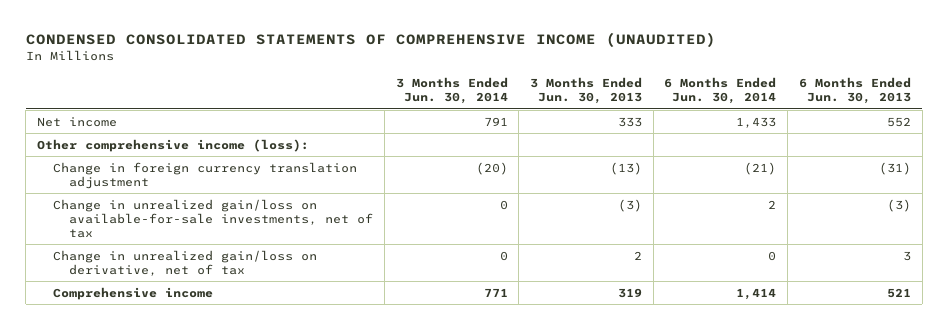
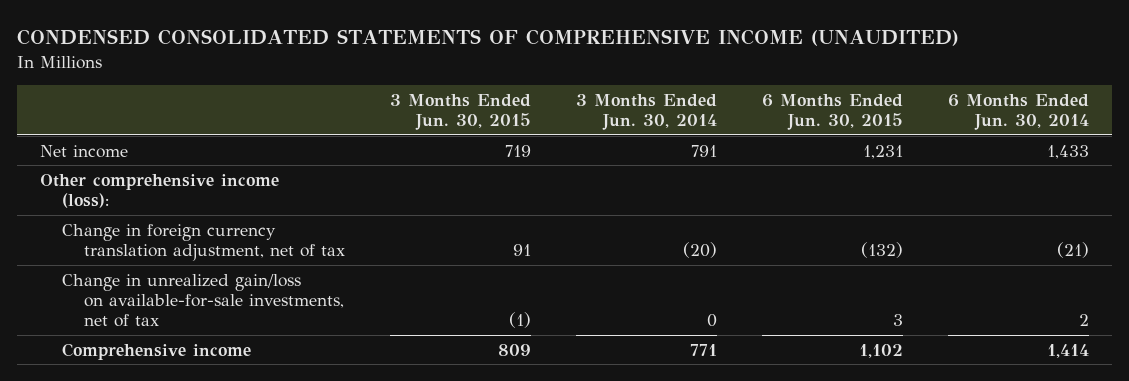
[529,77,642,105] 3 Months Ended Jun. 30, 2013 -> none
[798,77,911,105] 6 Months Ended Jun. 30, 2013 -> none
none -> [389,94,531,131] 3 Months Ended Jun. 30, 2015
none -> [761,94,903,131] 6 Months Ended Jun. 30, 2015
[53,161,358,189] Change in foreign currency translation adjustment -> [61,223,345,261] Change in foreign currency translation adjustment, net of tax
[53,249,318,276] Change in unrealized gain/loss on derivative, net of tax -> none

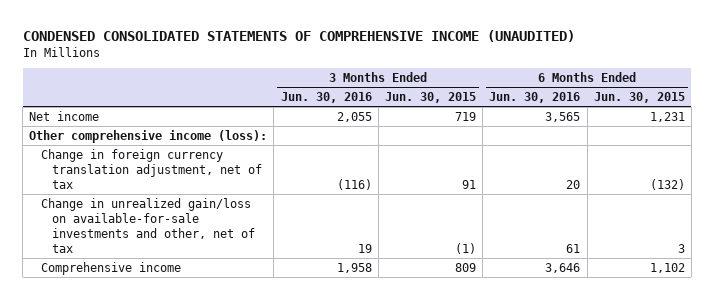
[575,94,717,131] 3 Months Ended Jun. 30, 2014 -> none
[947,94,1089,131] 6 Months Ended Jun. 30, 2014 -> none
none -> [280,91,372,103] Jun. 30, 2016
none -> [489,91,581,103] Jun. 30, 2016
[61,273,344,328] Change in unrealized gain/loss on available-for-sale investments, net of tax -> [40,197,256,254] Change in unrealized gain/loss on available-for-sale investments and other, net of tax

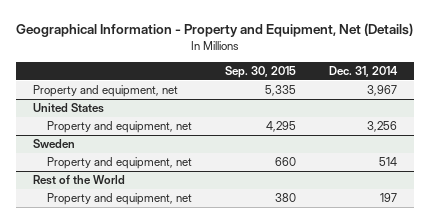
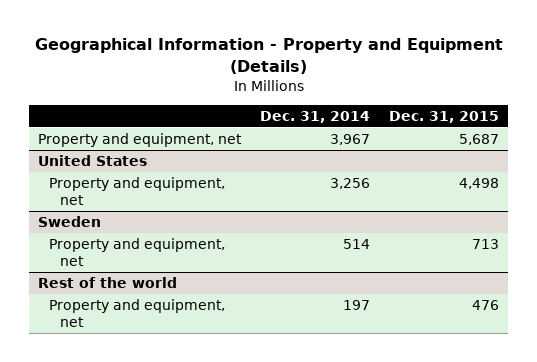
[15,23,413,38] Geographical Information - Property and Equipment, Net (Details) -> [34,38,503,75] Geographical Information - Property and Equipment (Details)
[225,66,297,79] Sep. 30, 2015 -> none
none -> [389,111,500,124] Dec. 31, 2015
[32,175,125,186] Rest of the World -> [38,276,178,288] Rest of the world

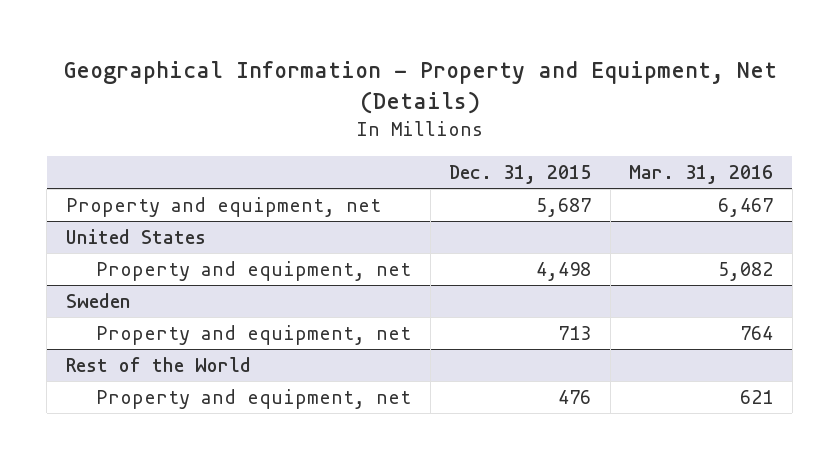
[34,38,503,75] Geographical Information - Property and Equipment (Details) -> [62,60,777,115] Geographical Information - Property and Equipment, Net (Details)
[260,111,371,124] Dec. 31, 2014 -> none
none -> [629,165,774,185] Mar. 31, 2016
[38,276,178,288] Rest of the world -> [65,356,251,372] Rest of the World

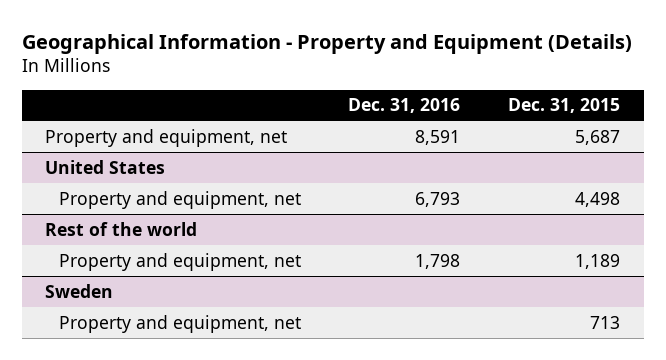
[62,60,777,115] Geographical Information - Property and Equipment, Net (Details) -> [21,33,632,54] Geographical Information - Property and Equipment (Details)
[629,165,774,185] Mar. 31, 2016 -> none
none -> [348,98,461,114] Dec. 31, 2016
none -> [45,221,198,236] Rest of the world
none -> [58,252,301,271] Property and equipment, net
[65,356,251,372] Rest of the World -> none
[96,388,412,409] Property and equipment, net -> none

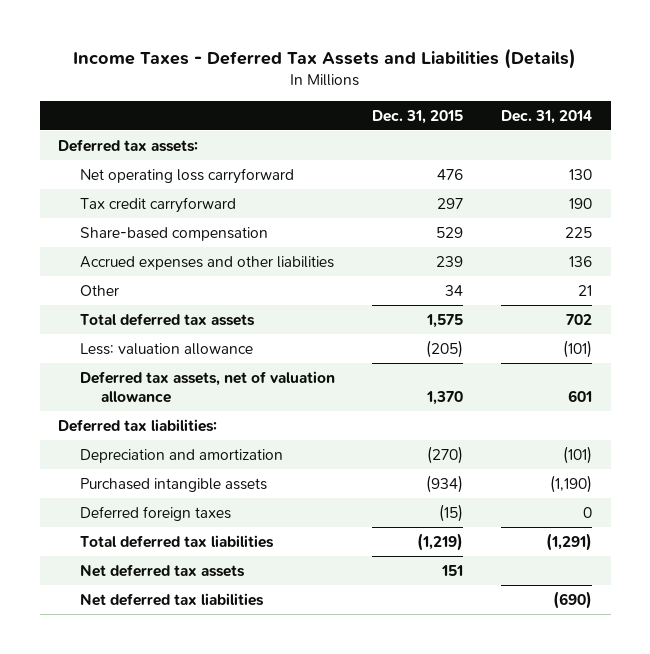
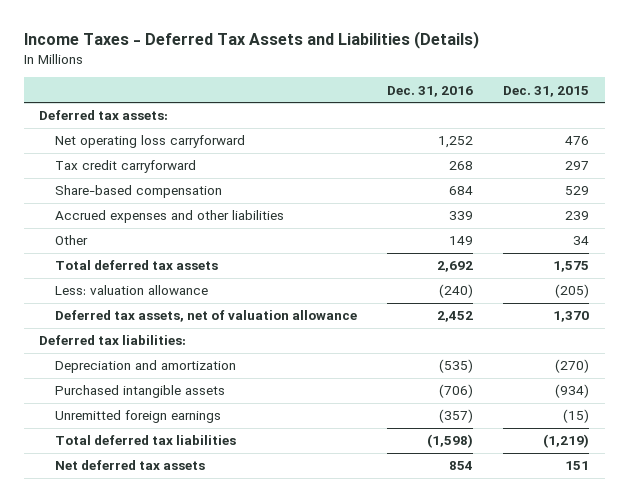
[501,109,593,124] Dec. 31, 2014 -> none
none -> [386,85,473,97] Dec. 31, 2016
[79,505,231,521] Deferred foreign taxes -> [54,410,221,424] Unremitted foreign earnings
[79,592,264,606] Net deferred tax liabilities -> none

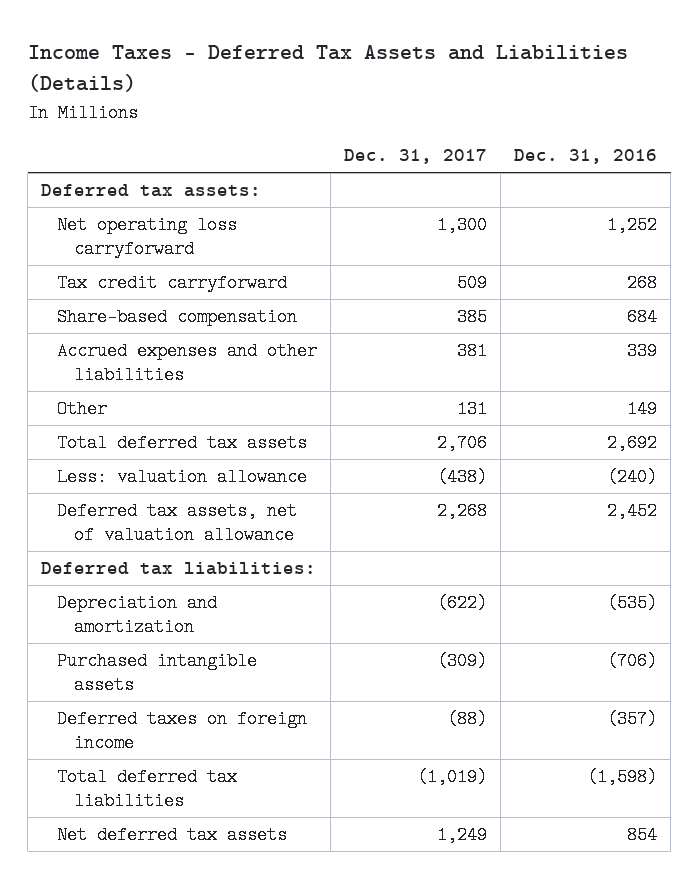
[503,85,590,97] Dec. 31, 2015 -> none
none -> [344,149,488,165] Dec. 31, 2017
[54,410,221,424] Unremitted foreign earnings -> [57,710,308,753] Deferred taxes on foreign income

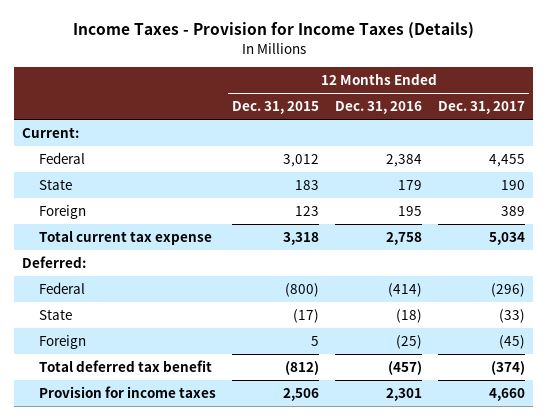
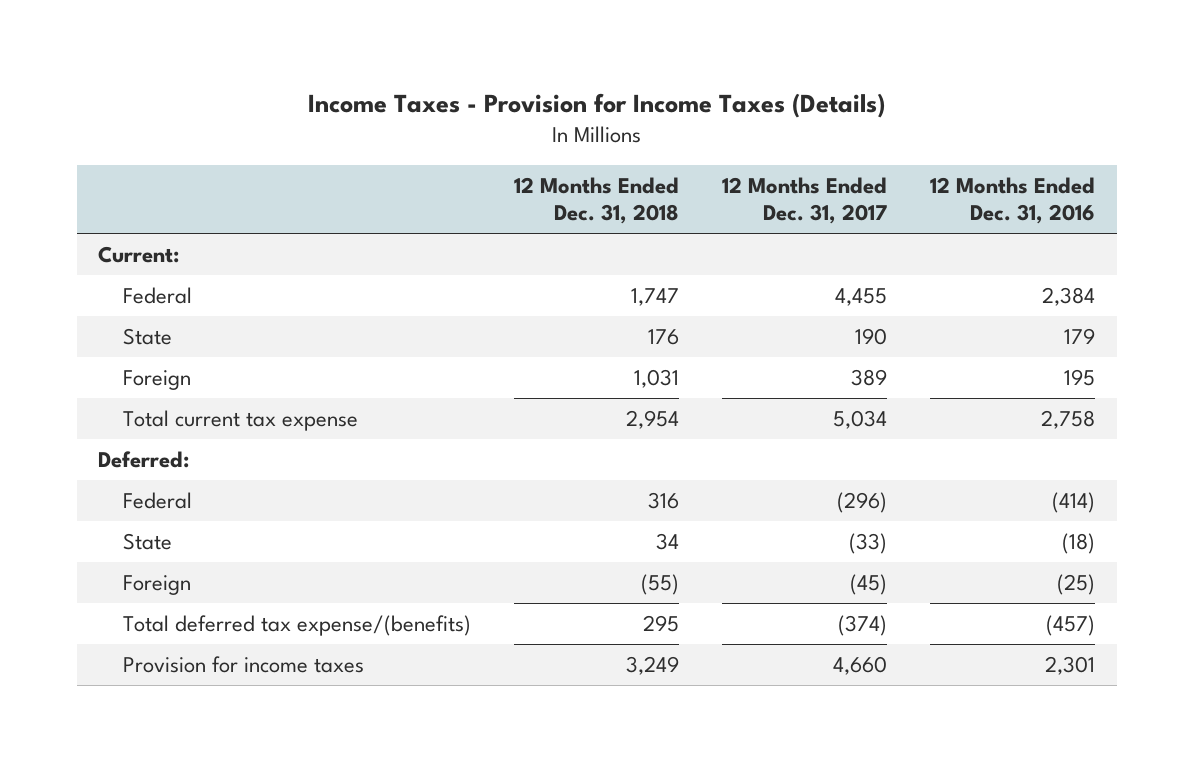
[232,101,320,115] Dec. 31, 2015 -> none
none -> [513,177,679,225] 12 Months Ended Dec. 31, 2018
[38,359,212,372] Total deferred tax benefit -> [122,615,471,637] Total deferred tax expense/(benefits)

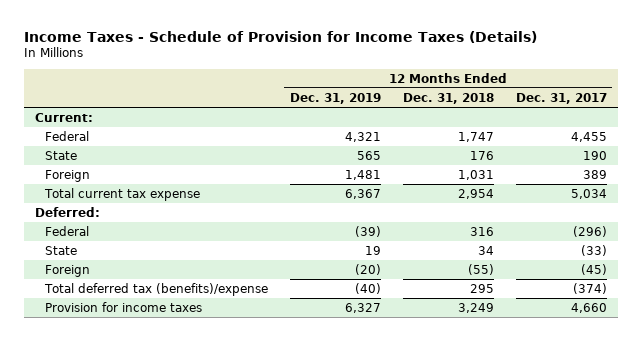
[307,92,885,118] Income Taxes - Provision for Income Taxes (Details) -> [23,30,537,43] Income Taxes - Schedule of Provision for Income Taxes (Details)
[930,177,1096,225] 12 Months Ended Dec. 31, 2016 -> none
none -> [289,92,381,104] Dec. 31, 2019
[122,615,471,637] Total deferred tax expense/(benefits) -> [44,282,269,296] Total deferred tax (benefits)/expense

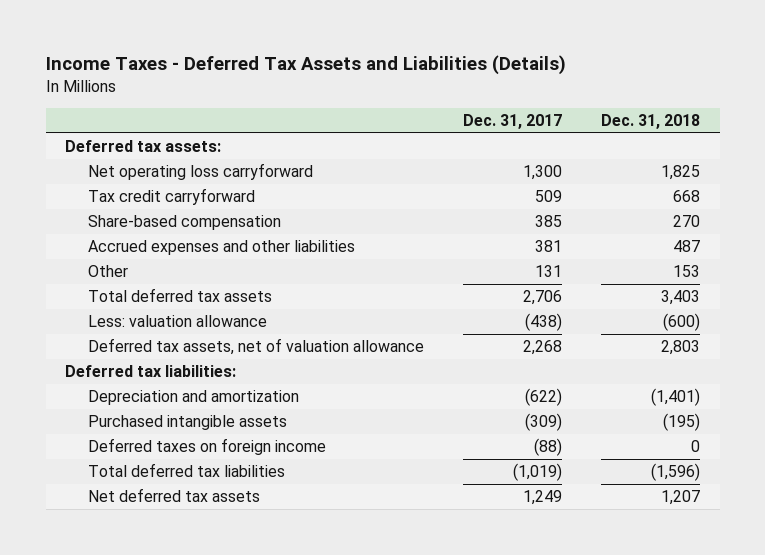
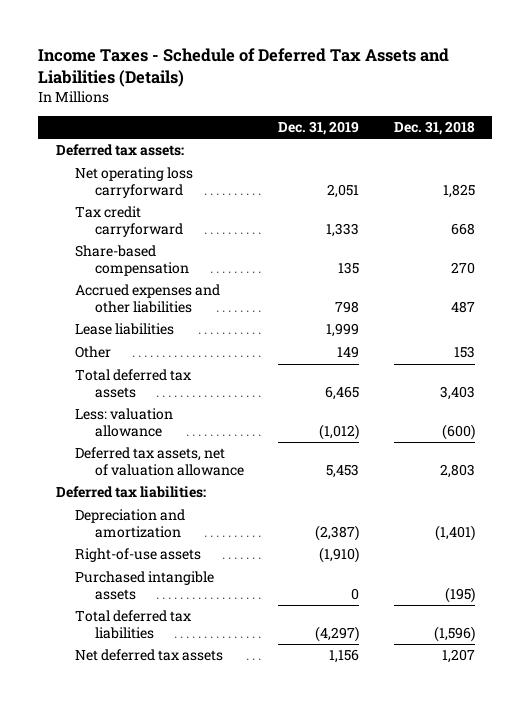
[45,55,566,76] Income Taxes - Deferred Tax Assets and Liabilities (Details) -> [38,47,450,87] Income Taxes - Schedule of Deferred Tax Assets and Liabilities (Details)
[462,113,562,129] Dec. 31, 2017 -> none
none -> [278,121,360,136] Dec. 31, 2019
none -> [75,323,175,336] Lease liabilities
none -> [75,548,202,563] Right-of-use assets
[87,438,326,456] Deferred taxes on foreign income -> none

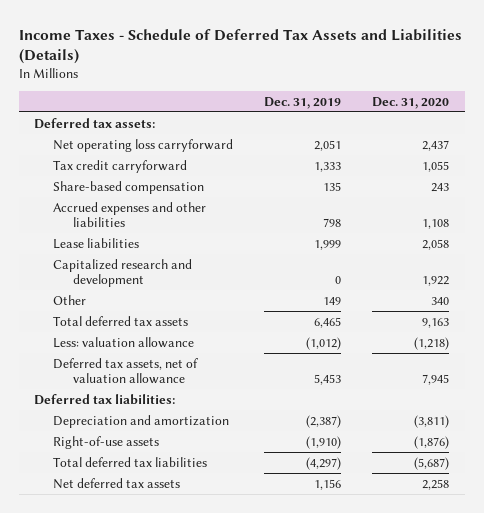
[393,121,475,136] Dec. 31, 2018 -> none
none -> [372,96,450,109] Dec. 31, 2020
none -> [53,258,193,288] Capitalized research and development
[75,571,215,600] Purchased intangible assets -> none

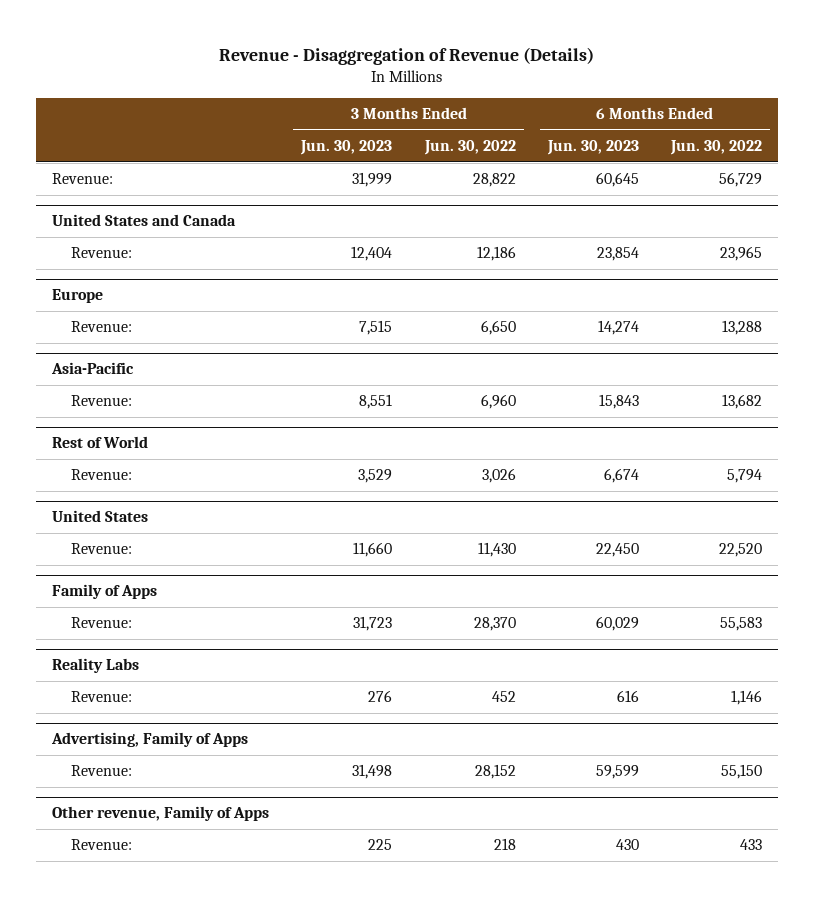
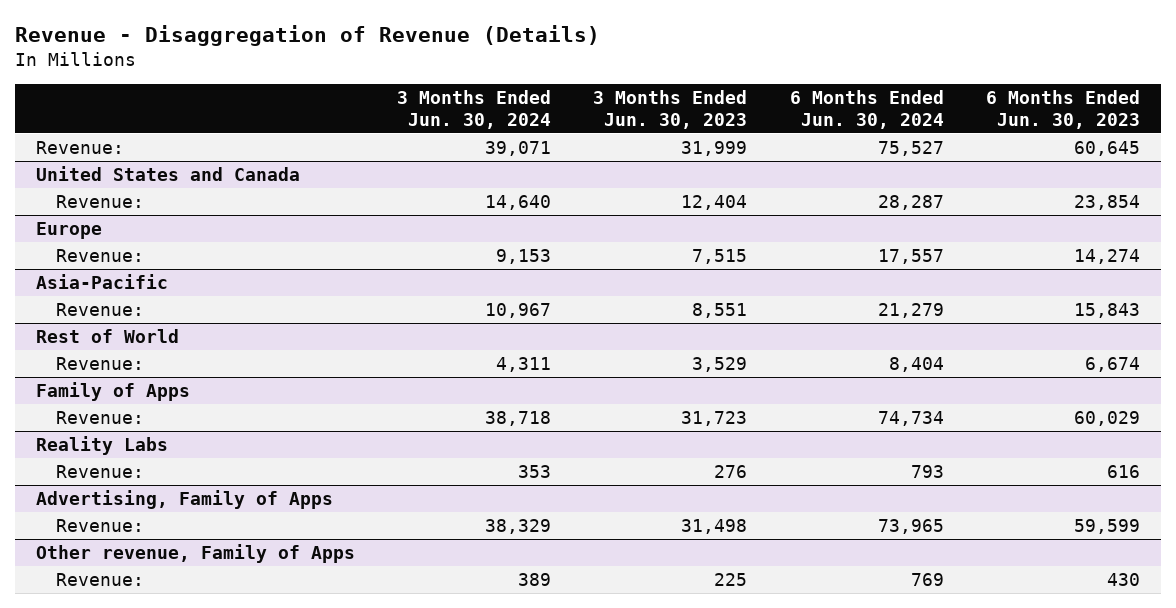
[423,140,516,156] Jun. 30, 2022 -> none
[669,140,762,156] Jun. 30, 2022 -> none
none -> [397,89,552,129] 3 Months Ended Jun. 30, 2024
none -> [789,89,944,129] 6 Months Ended Jun. 30, 2024
[52,510,149,523] United States -> none
[70,543,132,555] Revenue: -> none

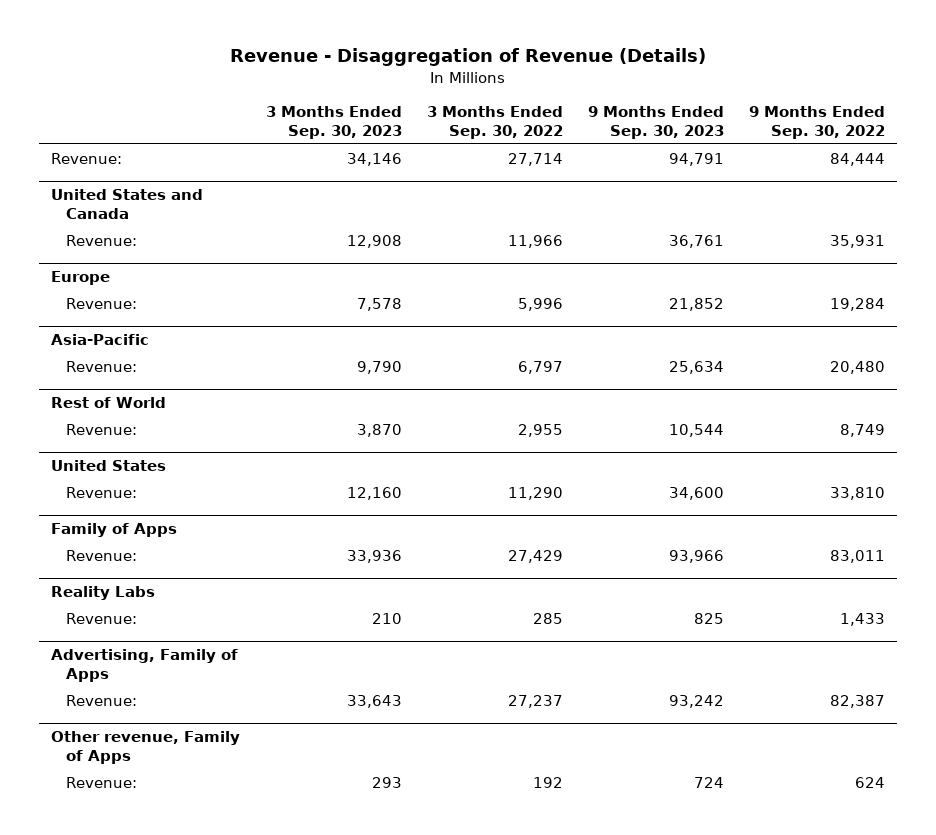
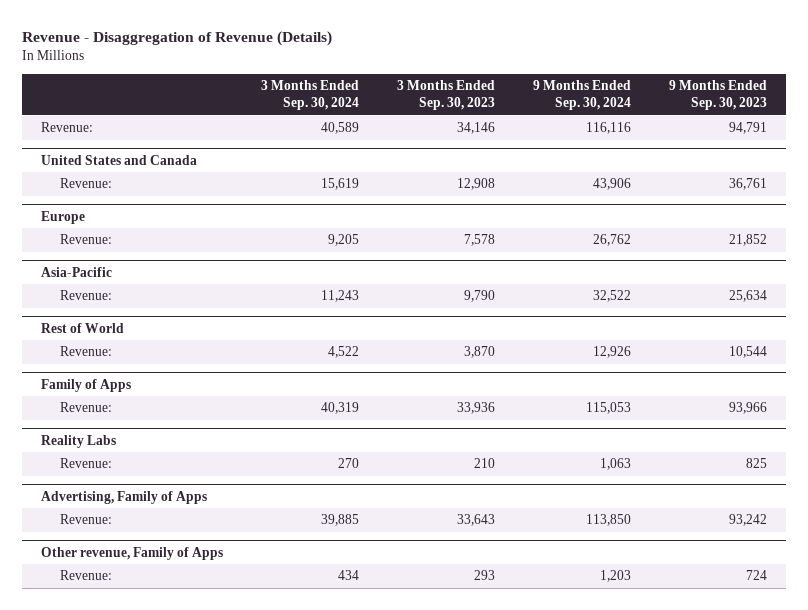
[426,106,563,139] 3 Months Ended Sep. 30, 2022 -> none
[748,106,885,139] 9 Months Ended Sep. 30, 2022 -> none
none -> [260,79,359,111] 3 Months Ended Sep. 30, 2024
none -> [532,79,631,111] 9 Months Ended Sep. 30, 2024
[51,460,167,472] United States -> none
[65,487,137,499] Revenue: -> none

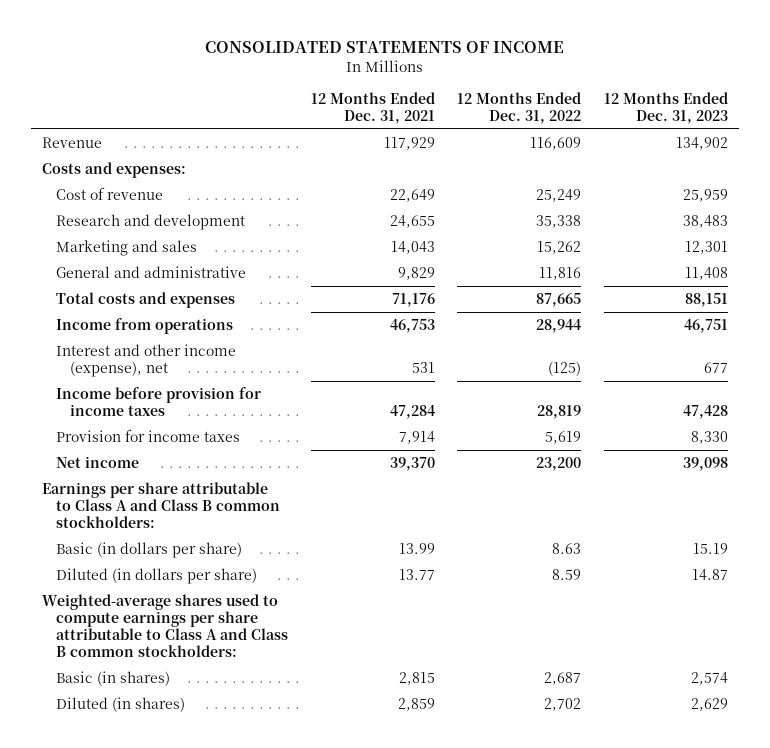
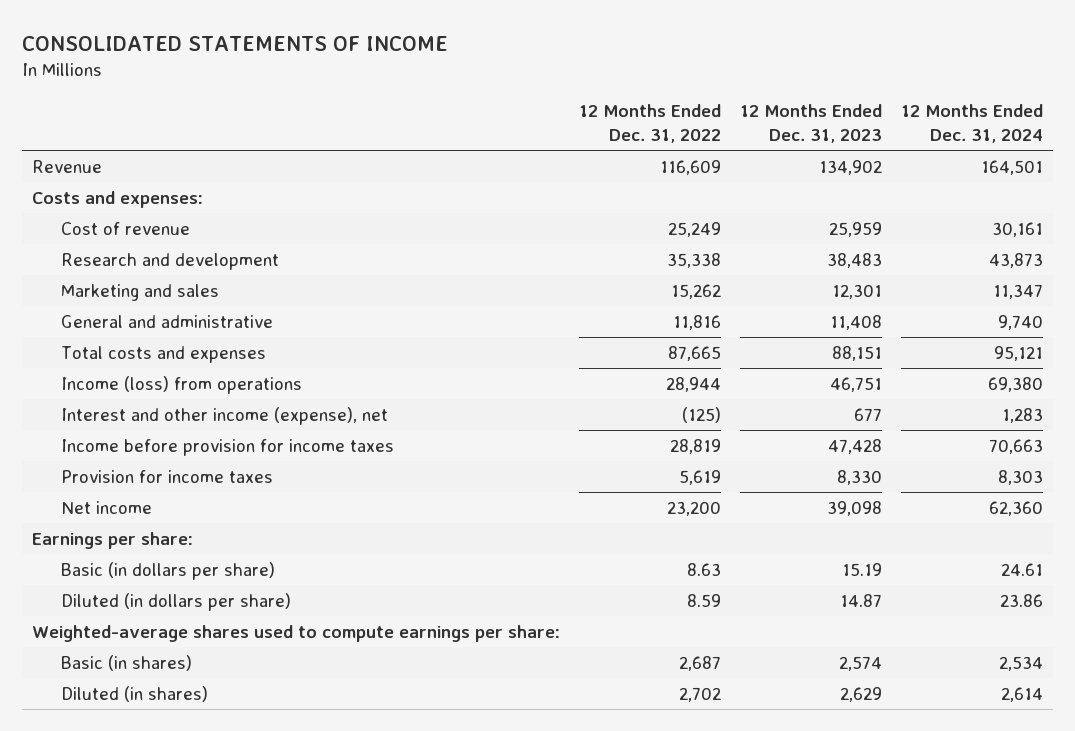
[310,91,435,124] 12 Months Ended Dec. 31, 2021 -> none
none -> [901,103,1044,144] 12 Months Ended Dec. 31, 2024
[56,318,234,335] Income from operations -> [60,375,302,394] Income (loss) from operations
[42,482,281,528] Earnings per share attributable to Class A and Class B common stockholders: -> [31,531,193,549] Earnings per share:
[42,594,289,657] Weighted-average shares used to compute earnings per share attributable to Class A and Class B common stockholders: -> [31,624,560,642] Weighted-average shares used to compute earnings per share:

